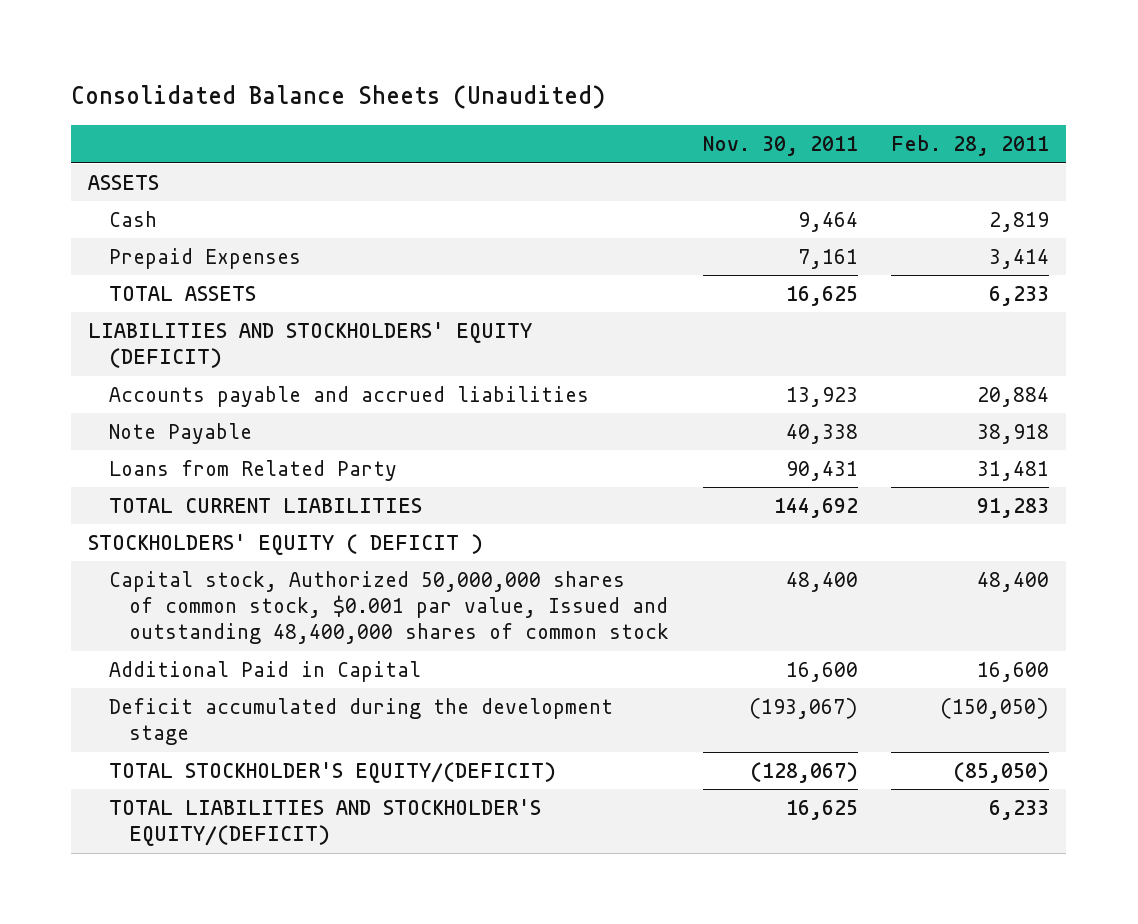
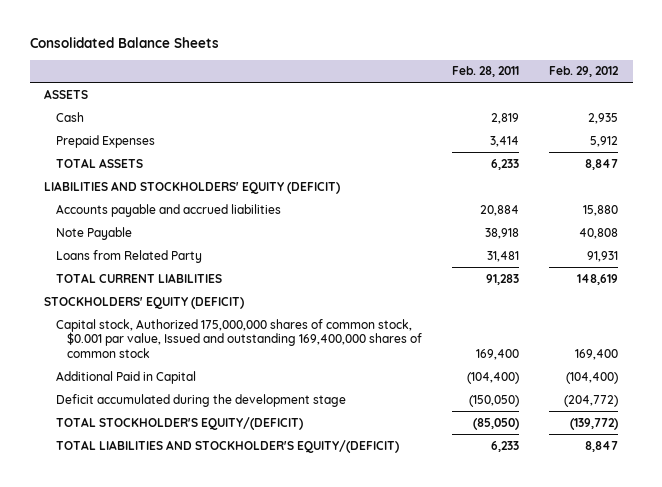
[71,85,606,110] Consolidated Balance Sheets (Unaudited) -> [29,36,219,48] Consolidated Balance Sheets
[702,136,858,157] Nov. 30, 2011 -> none
none -> [548,66,619,78] Feb. 29, 2012
[88,533,484,555] STOCKHOLDERS' EQUITY ( DEFICIT ) -> [44,296,245,309] STOCKHOLDERS' EQUITY (DEFICIT)
[108,570,670,645] Capital stock, Authorized 50,000,000 shares of common stock, $0.001 par value, Issued and outstanding 48,400,000 shares of common stock -> [55,318,423,359] Capital stock, Authorized 175,000,000 shares of common stock, $0.001 par value, Issued and outstanding 169,400,000 shares of common stock
[977,571,1050,592] 48,400 -> [475,349,519,361] 169,400
[977,661,1050,682] 16,600 -> [466,371,519,384] (104,400)

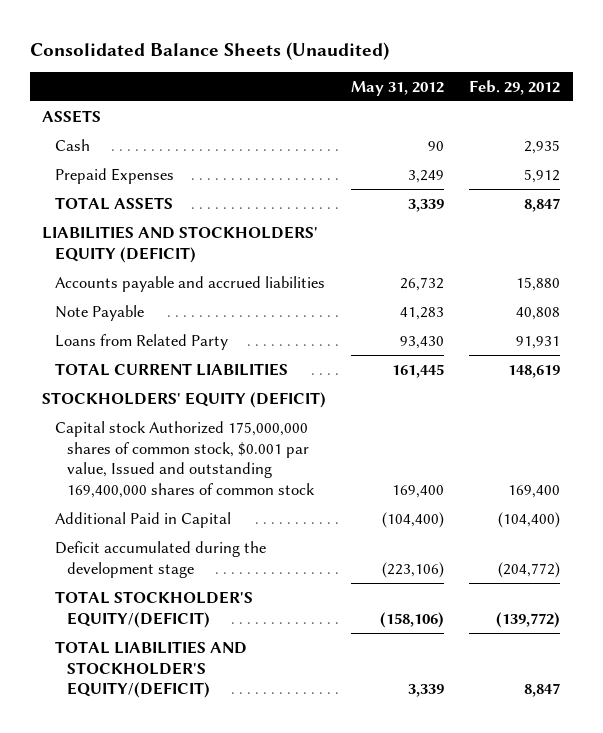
[29,36,219,48] Consolidated Balance Sheets -> [30,41,390,60] Consolidated Balance Sheets (Unaudited)
[451,66,519,78] Feb. 28, 2011 -> none
none -> [351,80,445,96] May 31, 2012
[55,318,423,359] Capital stock, Authorized 175,000,000 shares of common stock, $0.001 par value, Issued and outstanding 169,400,000 shares of common stock -> [54,420,315,499] Capital stock Authorized 175,000,000 shares of common stock, $0.001 par value, Issued and outstanding 169,400,000 shares of common stock

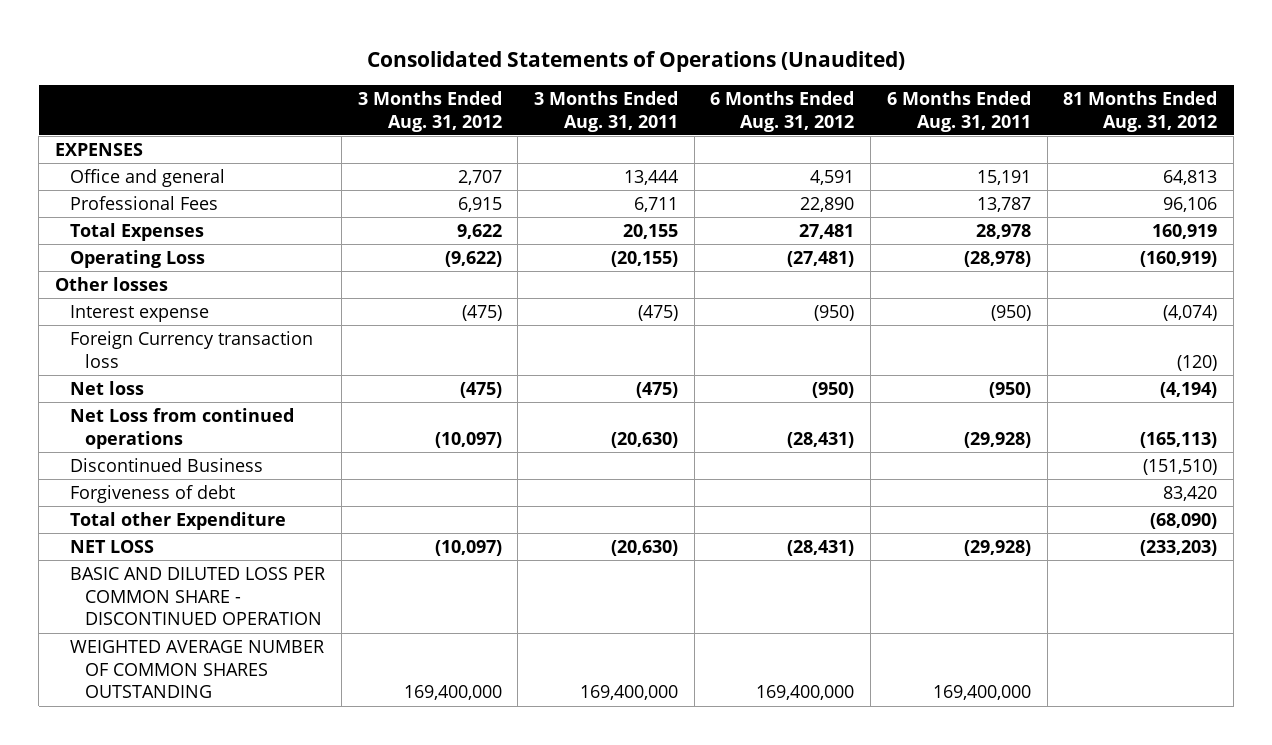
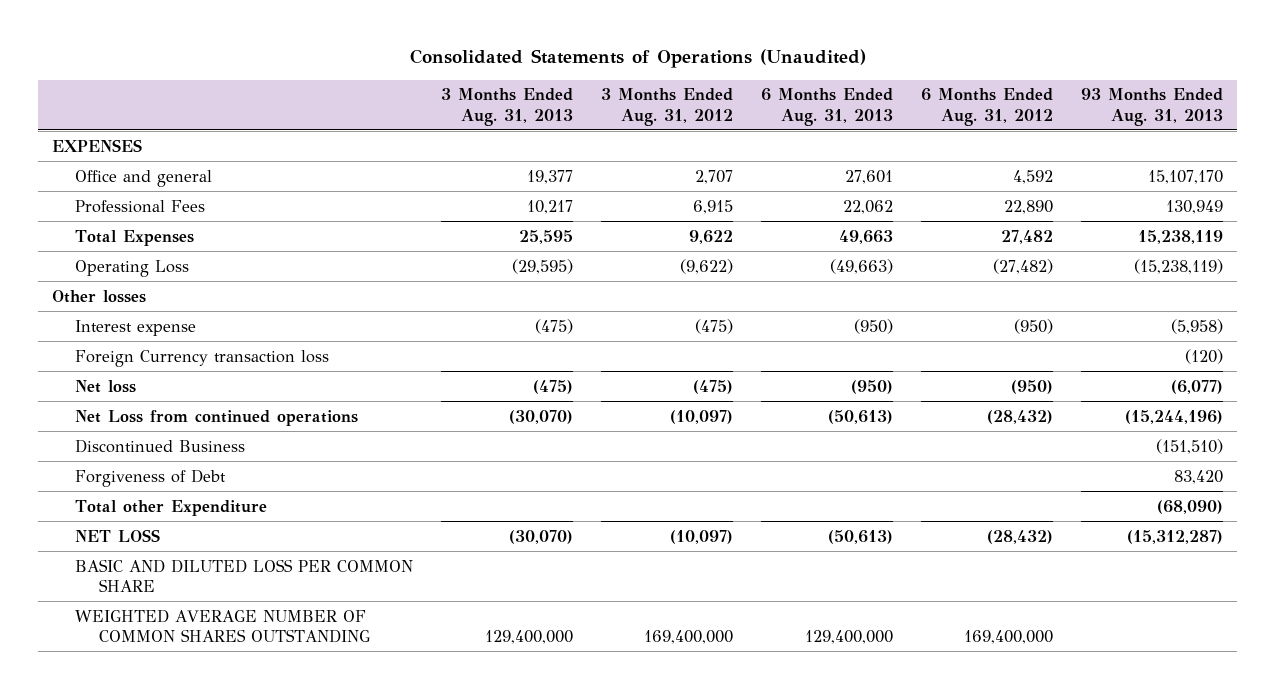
[534,90,679,132] 3 Months Ended Aug. 31, 2011 -> none
[886,90,1031,132] 6 Months Ended Aug. 31, 2011 -> none
[1063,90,1218,132] 81 Months Ended Aug. 31, 2012 -> none
none -> [441,88,574,126] 3 Months Ended Aug. 31, 2013
none -> [761,88,894,126] 6 Months Ended Aug. 31, 2013
none -> [1081,88,1224,126] 93 Months Ended Aug. 31, 2013
[810,170,855,186] 4,591 -> [1013,169,1054,184] 4,592
[799,224,855,240] 27,481 -> [1001,229,1054,244] 27,482
[787,251,855,268] (27,481) -> [993,258,1054,274] (27,482)
[787,431,855,448] (28,431) -> [987,409,1054,424] (28,432)
[70,485,236,504] Forgiveness of debt -> [75,468,227,487] Forgiveness of Debt
[787,540,855,557] (28,431) -> [987,529,1054,544] (28,432)
[70,567,326,626] BASIC AND DILUTED LOSS PER COMMON SHARE - DISCONTINUED OPERATION -> [75,558,414,592] BASIC AND DILUTED LOSS PER COMMON SHARE

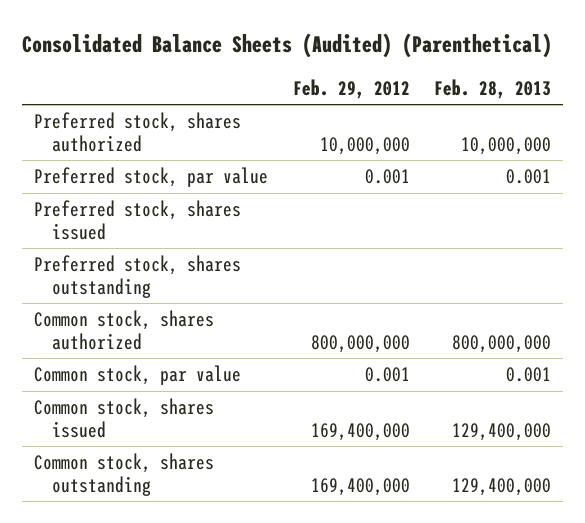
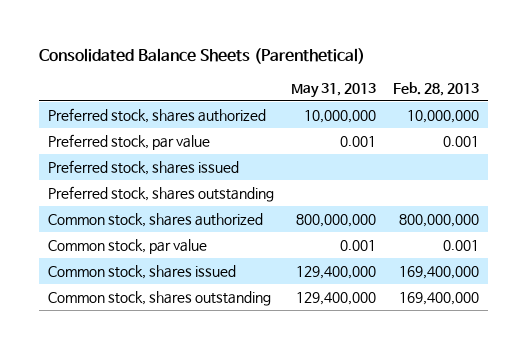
[21,33,552,59] Consolidated Balance Sheets (Audited) (Parenthetical) -> [39,48,366,65] Consolidated Balance Sheets (Parenthetical)
[292,78,410,99] Feb. 29, 2012 -> none
none -> [291,83,377,99] May 31, 2013
[451,422,551,441] 129,400,000 -> [399,265,480,279] 169,400,000
[451,477,551,496] 129,400,000 -> [399,291,480,305] 169,400,000

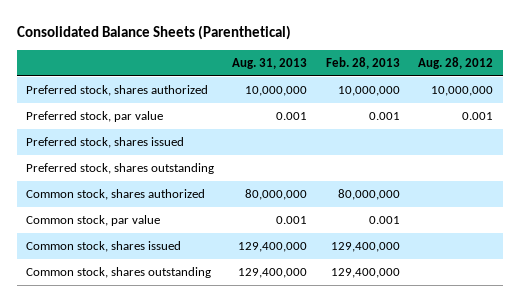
[291,83,377,99] May 31, 2013 -> none
none -> [232,58,308,70] Aug. 31, 2013
none -> [418,57,494,70] Aug. 28, 2012
[399,213,480,227] 800,000,000 -> [337,189,400,201] 80,000,000
[399,265,480,279] 169,400,000 -> [330,242,400,253] 129,400,000
[399,291,480,305] 169,400,000 -> [330,268,400,279] 129,400,000

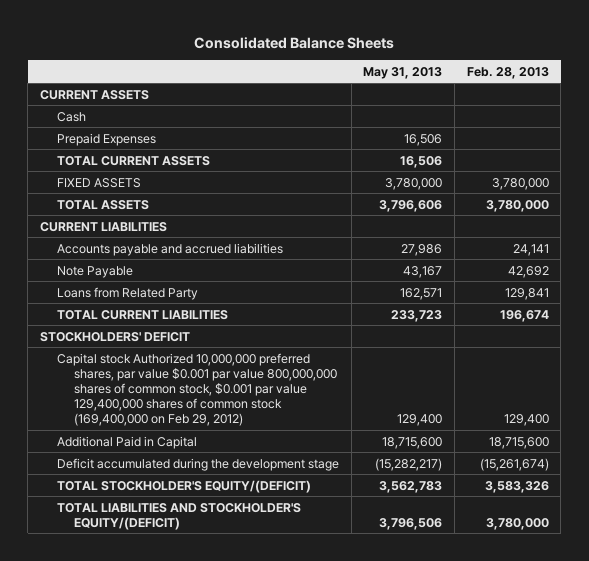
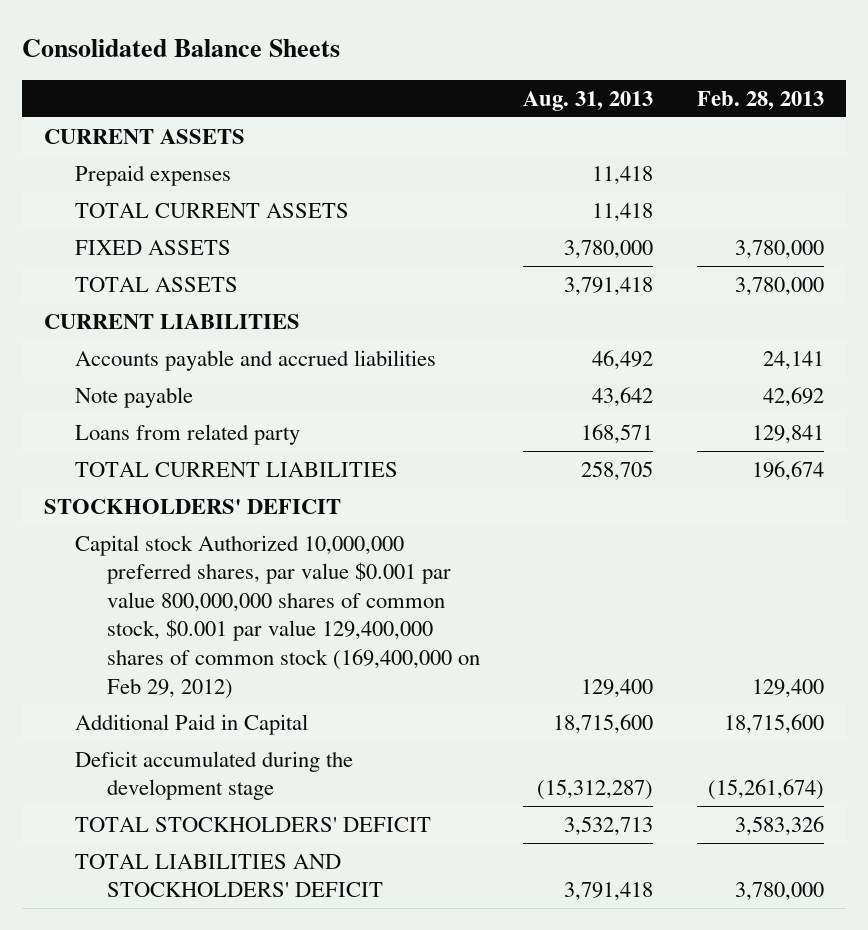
[363,66,443,79] May 31, 2013 -> none
none -> [523,90,654,111] Aug. 31, 2013
[56,111,86,122] Cash -> none
[56,132,156,146] Prepaid Expenses -> [75,164,232,186] Prepaid expenses
[56,265,133,278] Note Payable -> [75,386,194,408] Note payable
[56,286,198,300] Loans from Related Party -> [75,423,301,445] Loans from related party
[56,479,311,493] TOTAL STOCKHOLDER'S EQUITY/(DEFICIT) -> [75,816,432,832] TOTAL STOCKHOLDERS' DEFICIT
[56,502,301,530] TOTAL LIABILITIES AND STOCKHOLDER'S EQUITY/(DEFICIT) -> [75,853,383,898] TOTAL LIABILITIES AND STOCKHOLDERS' DEFICIT

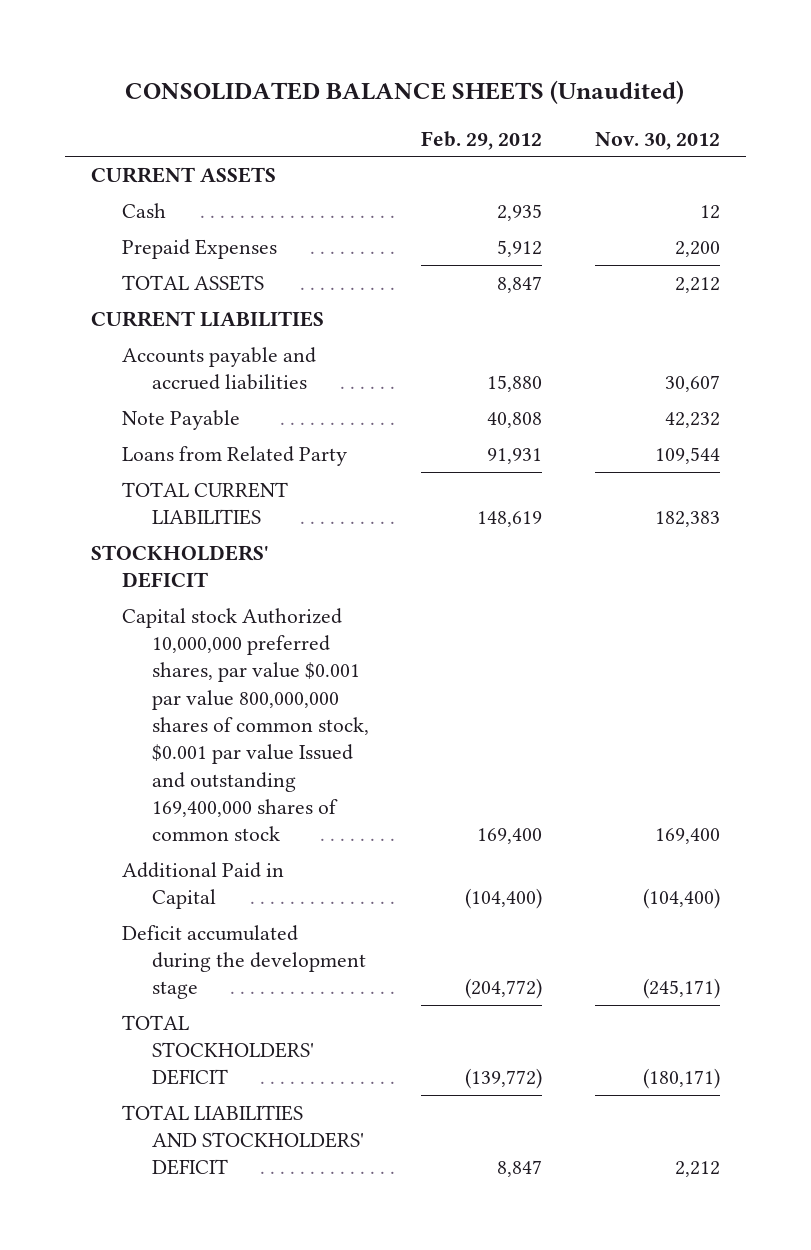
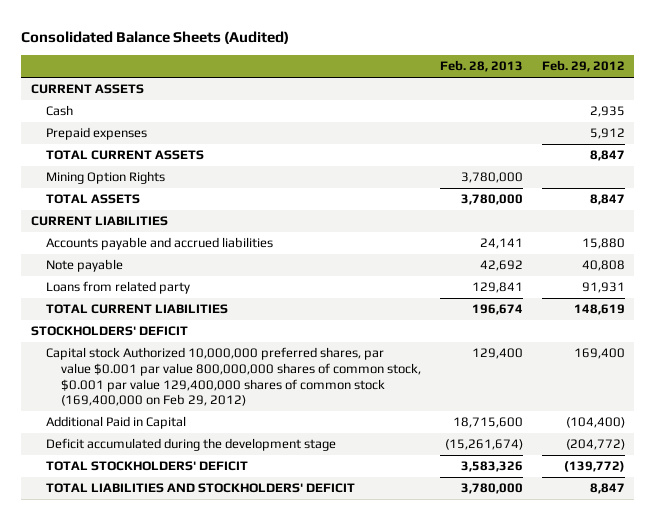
[125,79,685,104] CONSOLIDATED BALANCE SHEETS (Unaudited) -> [21,30,290,44] Consolidated Balance Sheets (Audited)
[594,131,720,150] Nov. 30, 2012 -> none
none -> [439,60,523,73] Feb. 28, 2013
[121,238,277,259] Prepaid Expenses -> [45,127,147,141] Prepaid expenses
none -> [45,150,204,161] TOTAL CURRENT ASSETS
none -> [45,171,165,185] Mining Option Rights
[121,409,240,430] Note Payable -> [45,259,123,273] Note payable
[121,445,347,466] Loans from Related Party -> [45,281,190,295] Loans from related party
[121,607,369,842] Capital stock Authorized 10,000,000 preferred shares, par value $0.001 par value 800,000,000 shares of common stock, $0.001 par value Issued and outstanding 169,400,000 shares of common stock -> [45,347,422,407] Capital stock Authorized 10,000,000 preferred shares, par value $0.001 par value 800,000,000 shares of common stock, $0.001 par value 129,400,000 shares of common stock (169,400,000 on Feb 29, 2012)

